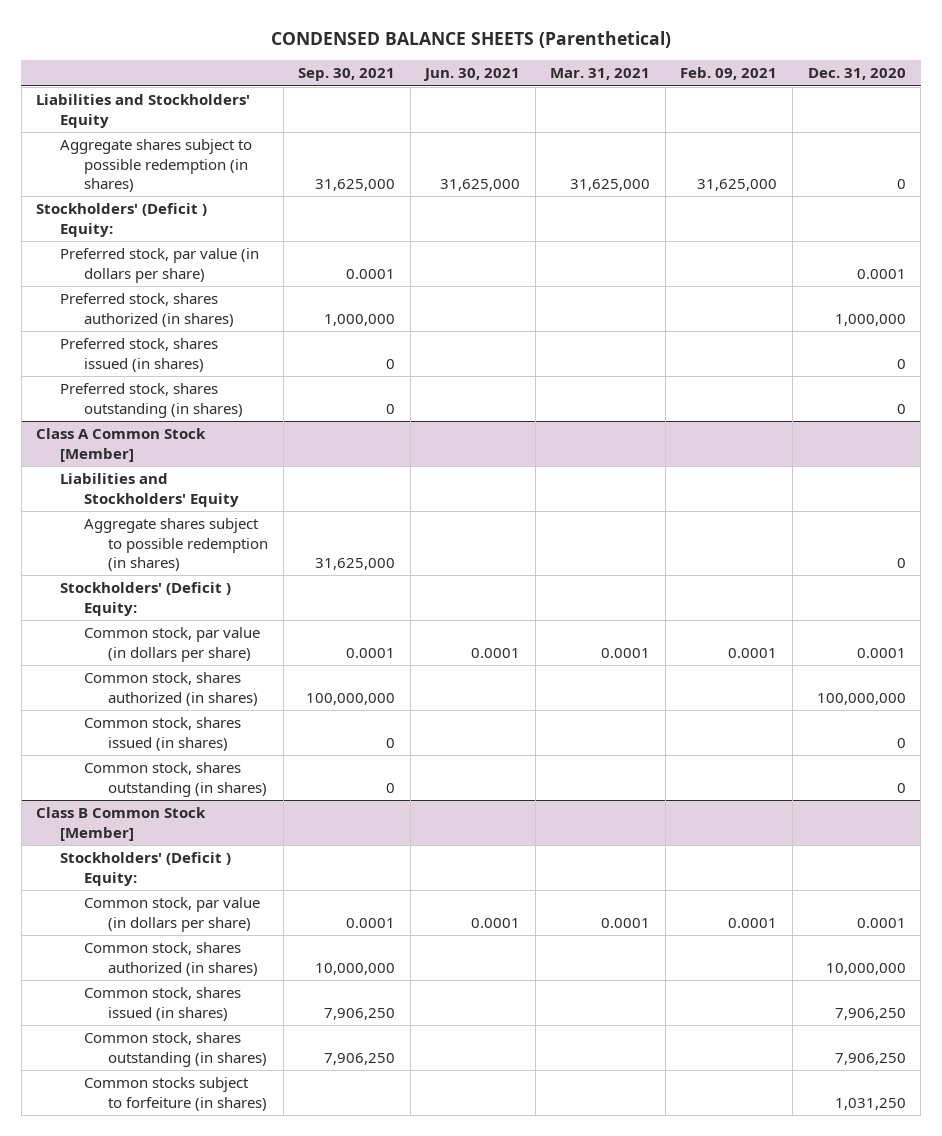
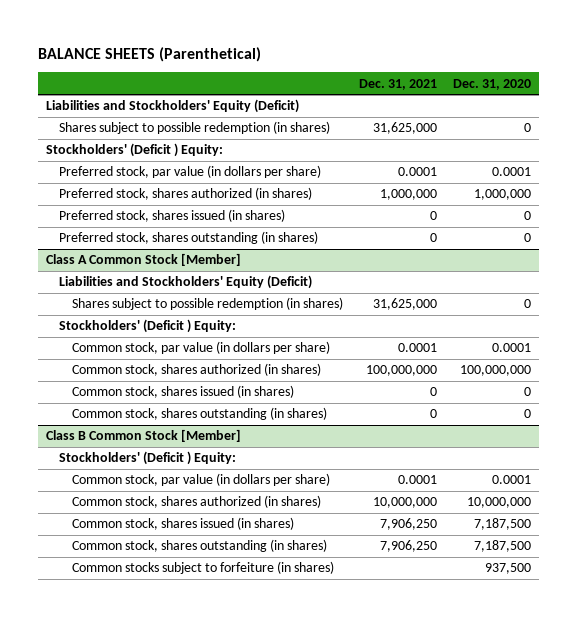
[270,30,671,48] CONDENSED BALANCE SHEETS (Parenthetical) -> [38,46,262,62] BALANCE SHEETS (Parenthetical)
[298,68,396,82] Sep. 30, 2021 -> none
[423,68,521,82] Jun. 30, 2021 -> none
[550,68,651,81] Mar. 31, 2021 -> none
[680,67,778,81] Feb. 09, 2021 -> none
none -> [358,78,437,90] Dec. 31, 2021
[36,94,251,128] Liabilities and Stockholders' Equity -> [46,99,300,114] Liabilities and Stockholders' Equity (Deficit)
[60,139,253,192] Aggregate shares subject to possible redemption (in shares) -> [58,121,330,135] Shares subject to possible redemption (in shares)
[60,473,240,507] Liabilities and Stockholders' Equity -> [58,275,312,290] Liabilities and Stockholders' Equity (Deficit)
[84,518,269,571] Aggregate shares subject to possible redemption (in shares) -> [71,297,343,311] Shares subject to possible redemption (in shares)
[834,1007,906,1020] 7,906,250 -> [473,518,531,531] 7,187,500
[834,1052,906,1065] 7,906,250 -> [473,540,531,553] 7,187,500
[834,1097,906,1110] 1,031,250 -> [484,563,531,575] 937,500

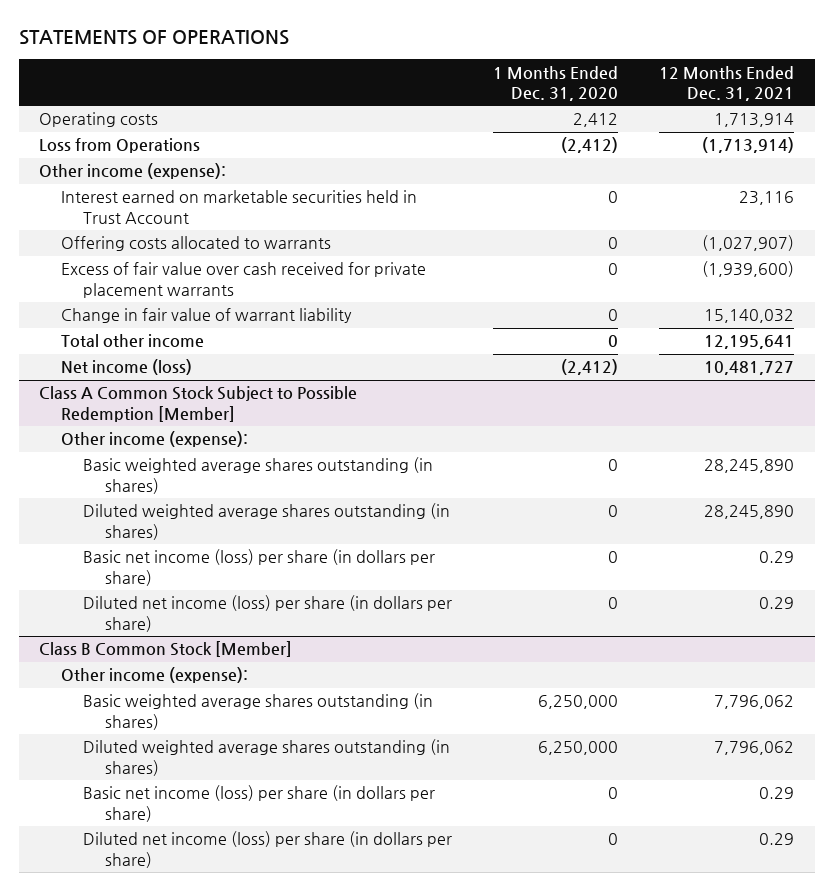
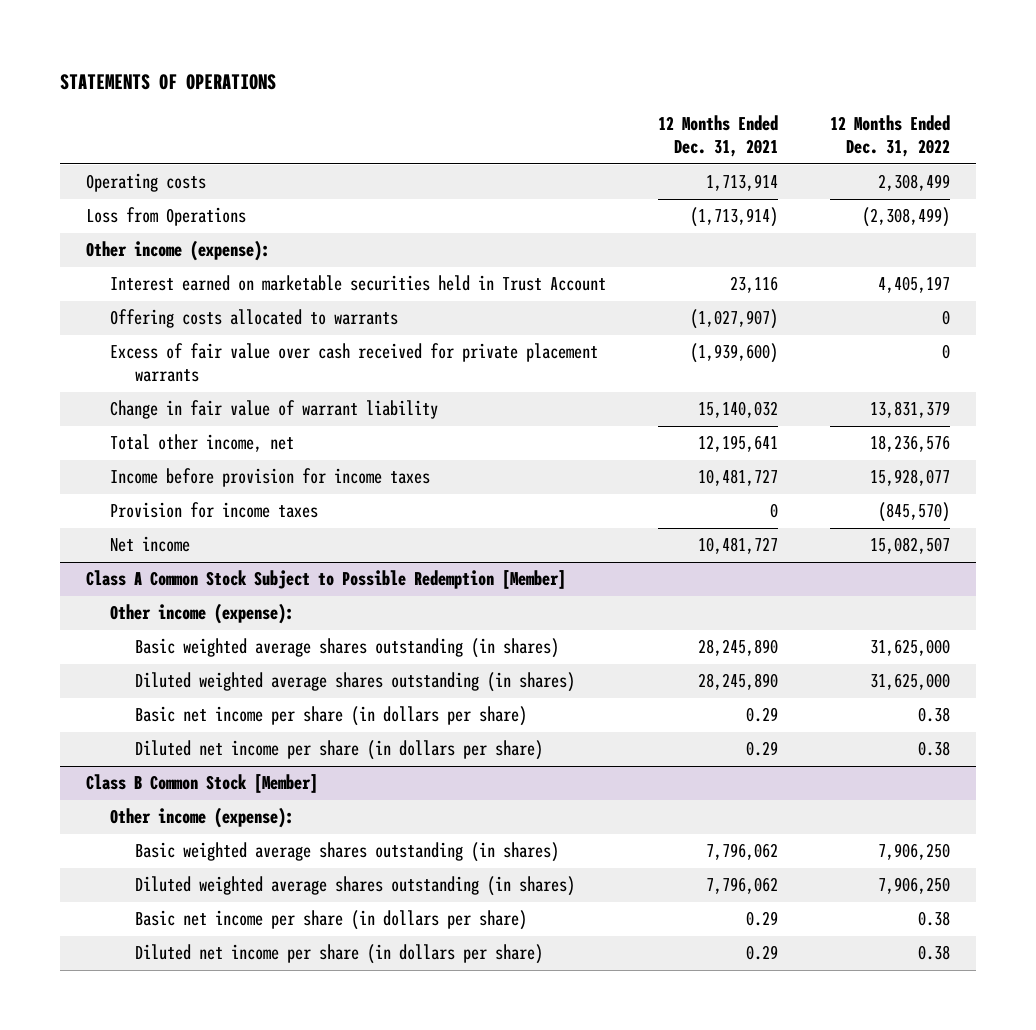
[493,65,619,102] 1 Months Ended Dec. 31, 2020 -> none
none -> [829,115,950,158] 12 Months Ended Dec. 31, 2022
[61,334,205,349] Total other income -> [110,434,295,453] Total other income, net
none -> [110,468,431,488] Income before provision for income taxes
none -> [110,502,319,519] Provision for income taxes
[61,359,193,376] Net income (loss) -> [110,536,191,553] Net income
[83,549,436,586] Basic net income (loss) per share (in dollars per share) -> [134,706,527,727] Basic net income per share (in dollars per share)
[83,595,453,632] Diluted net income (loss) per share (in dollars per share) -> [134,740,543,761] Diluted net income per share (in dollars per share)
[83,785,436,822] Basic net income (loss) per share (in dollars per share) -> [134,910,527,931] Basic net income per share (in dollars per share)
[83,831,453,868] Diluted net income (loss) per share (in dollars per share) -> [134,944,543,965] Diluted net income per share (in dollars per share)

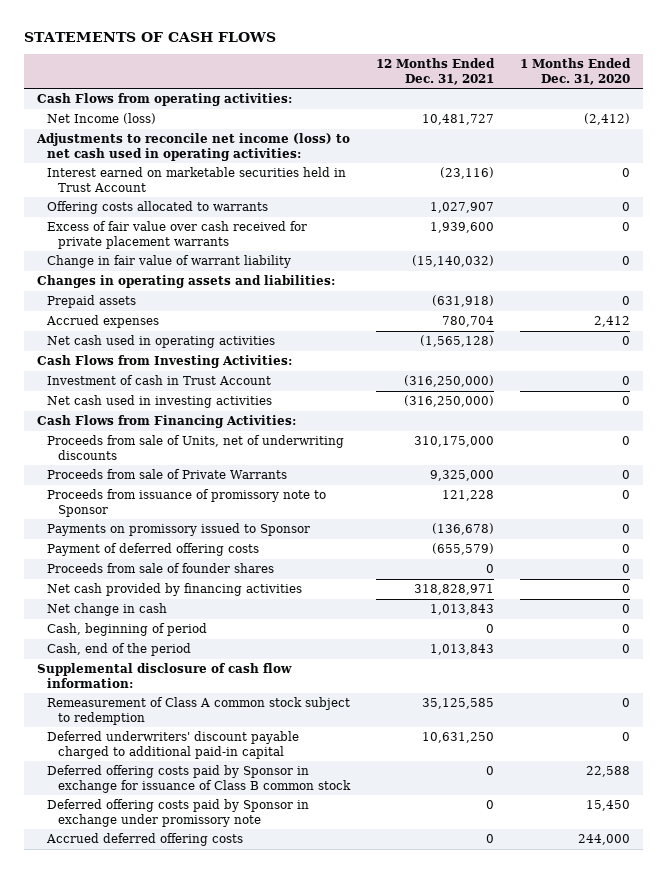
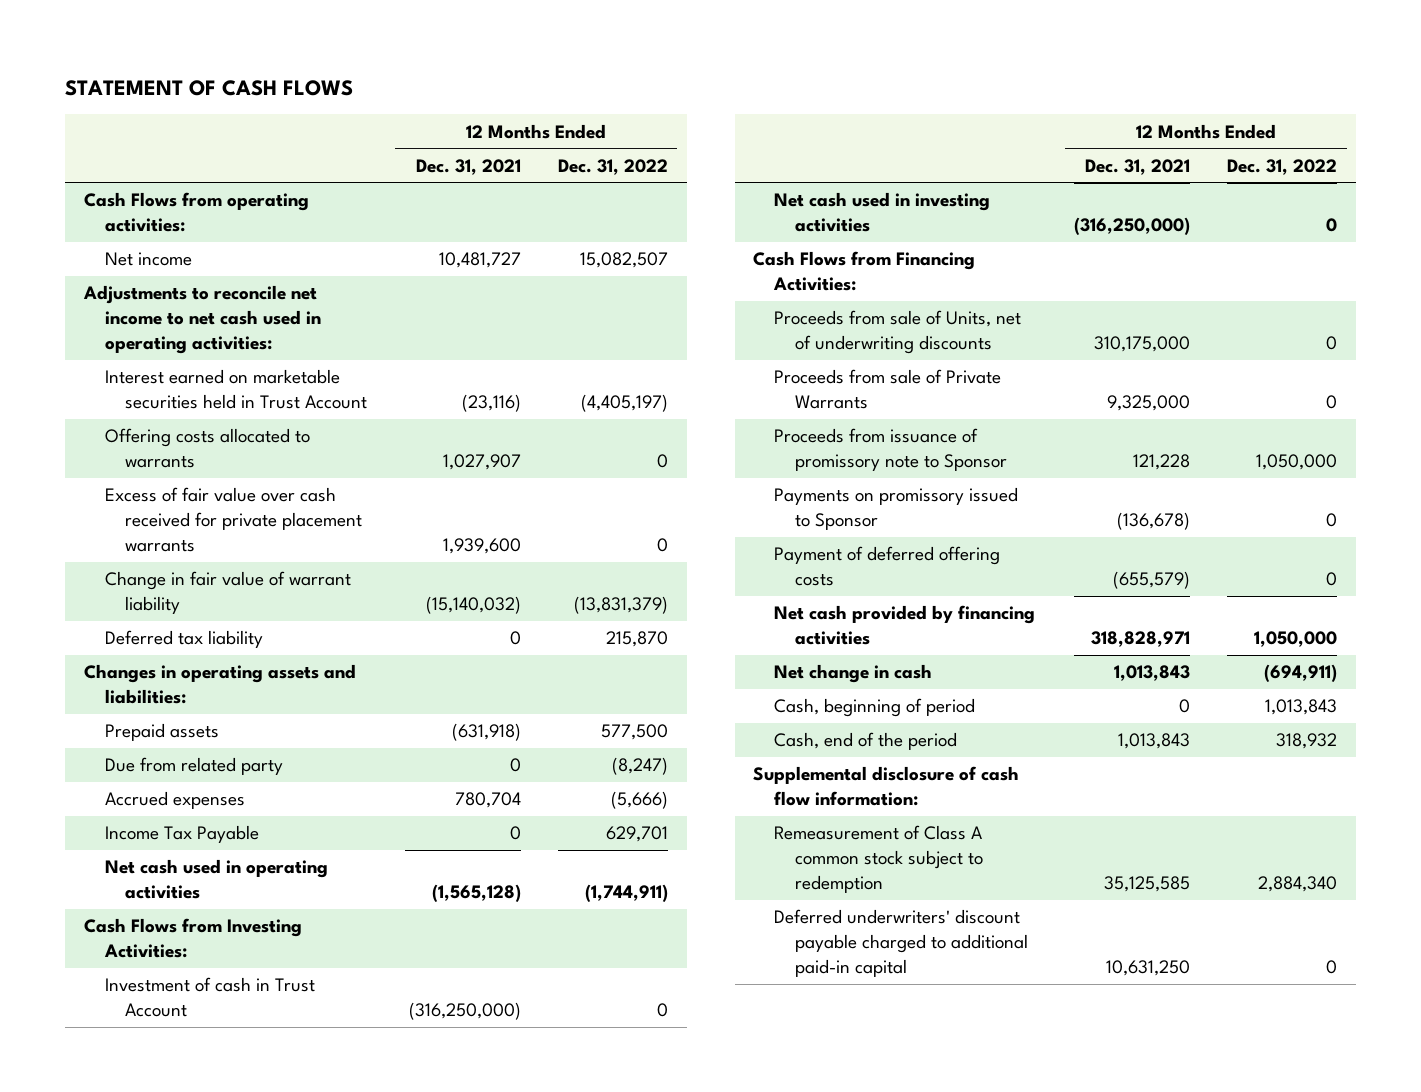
[23,32,276,43] STATEMENTS OF CASH FLOWS -> [65,80,354,97] STATEMENT OF CASH FLOWS
[519,58,631,85] 1 Months Ended Dec. 31, 2020 -> none
none -> [557,158,668,175] Dec. 31, 2022
[47,113,157,125] Net Income (loss) -> [104,252,192,267] Net income
[35,133,350,161] Adjustments to reconcile net income (loss) to net cash used in operating activities: -> [82,285,321,354] Adjustments to reconcile net income to net cash used in operating activities:
none -> [104,630,263,649] Deferred tax liability
none -> [104,757,283,776] Due from related party
none -> [104,825,259,844] Income Tax Payable
[47,563,275,574] Proceeds from sale of founder shares -> none
[47,765,351,793] Deferred offering costs paid by Sponsor in exchange for issuance of Class B common stock -> none
[47,799,310,827] Deferred offering costs paid by Sponsor in exchange under promissory note -> none
[46,833,244,847] Accrued deferred offering costs -> none

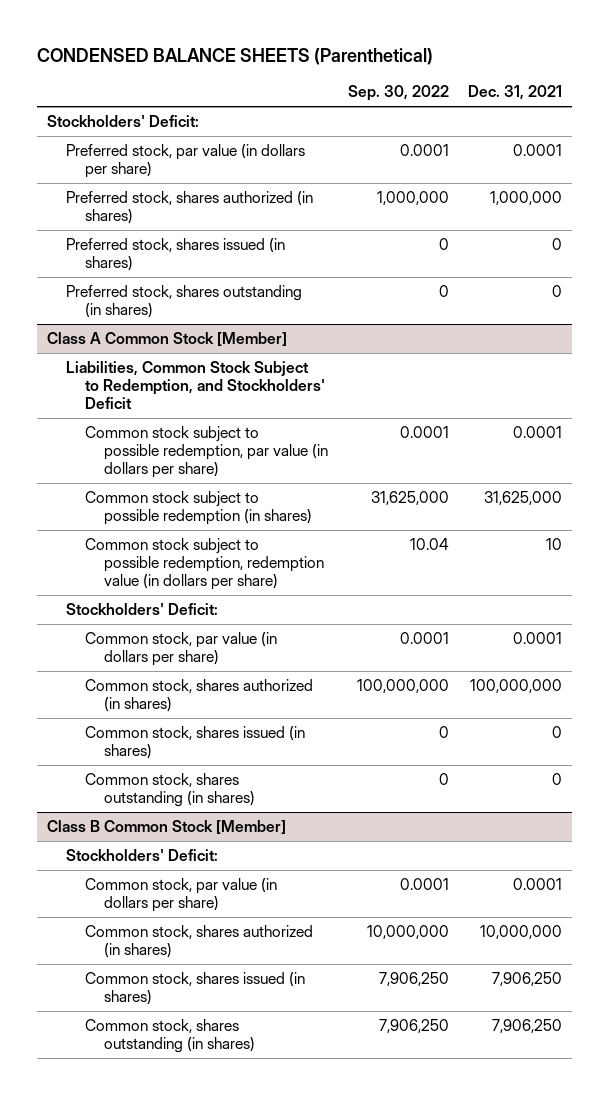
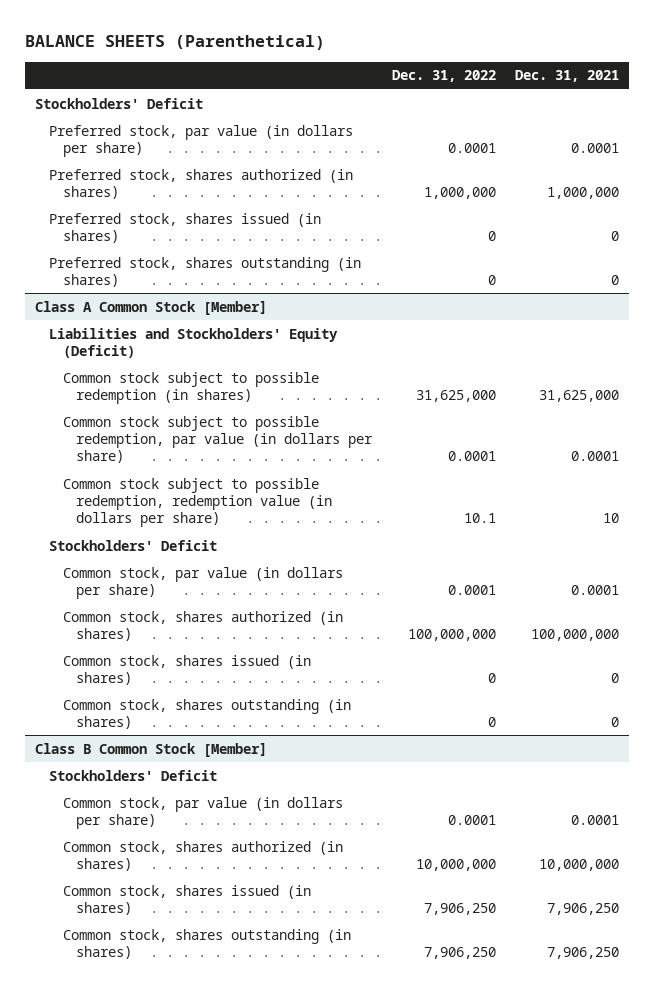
[37,47,434,65] CONDENSED BALANCE SHEETS (Parenthetical) -> [25,35,326,51] BALANCE SHEETS (Parenthetical)
[347,85,449,102] Sep. 30, 2022 -> none
none -> [391,70,496,83] Dec. 31, 2022
[47,115,200,128] Stockholders' Deficit: -> [34,97,203,109] Stockholders' Deficit
[65,361,325,410] Liabilities, Common Stock Subject to Redemption, and Stockholders' Deficit -> [48,327,338,358] Liabilities and Stockholders' Equity (Deficit)
[84,426,328,479] Common stock subject to possible redemption, par value (in dollars per share) -> [62,415,374,464] Common stock subject to possible redemption, par value (in dollars per share)
[65,603,218,616] Stockholders' Deficit: -> [48,539,217,551] Stockholders' Deficit
[65,849,218,862] Stockholders' Deficit: -> [48,769,217,781] Stockholders' Deficit

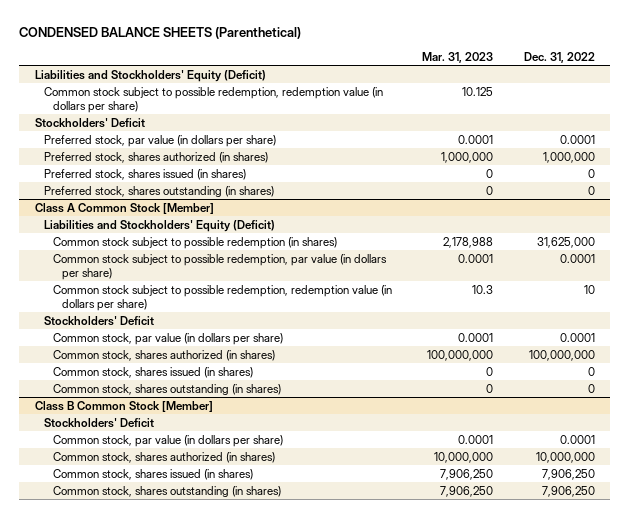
[25,35,326,51] BALANCE SHEETS (Parenthetical) -> [19,26,302,39] CONDENSED BALANCE SHEETS (Parenthetical)
[515,70,620,83] Dec. 31, 2021 -> none
none -> [422,51,494,63] Mar. 31, 2023
none -> [34,69,266,82] Liabilities and Stockholders' Equity (Deficit)
none -> [43,86,383,113] Common stock subject to possible redemption, redemption value (in dollars per share)
[463,513,496,524] 10.1 -> [583,284,595,294] 10

